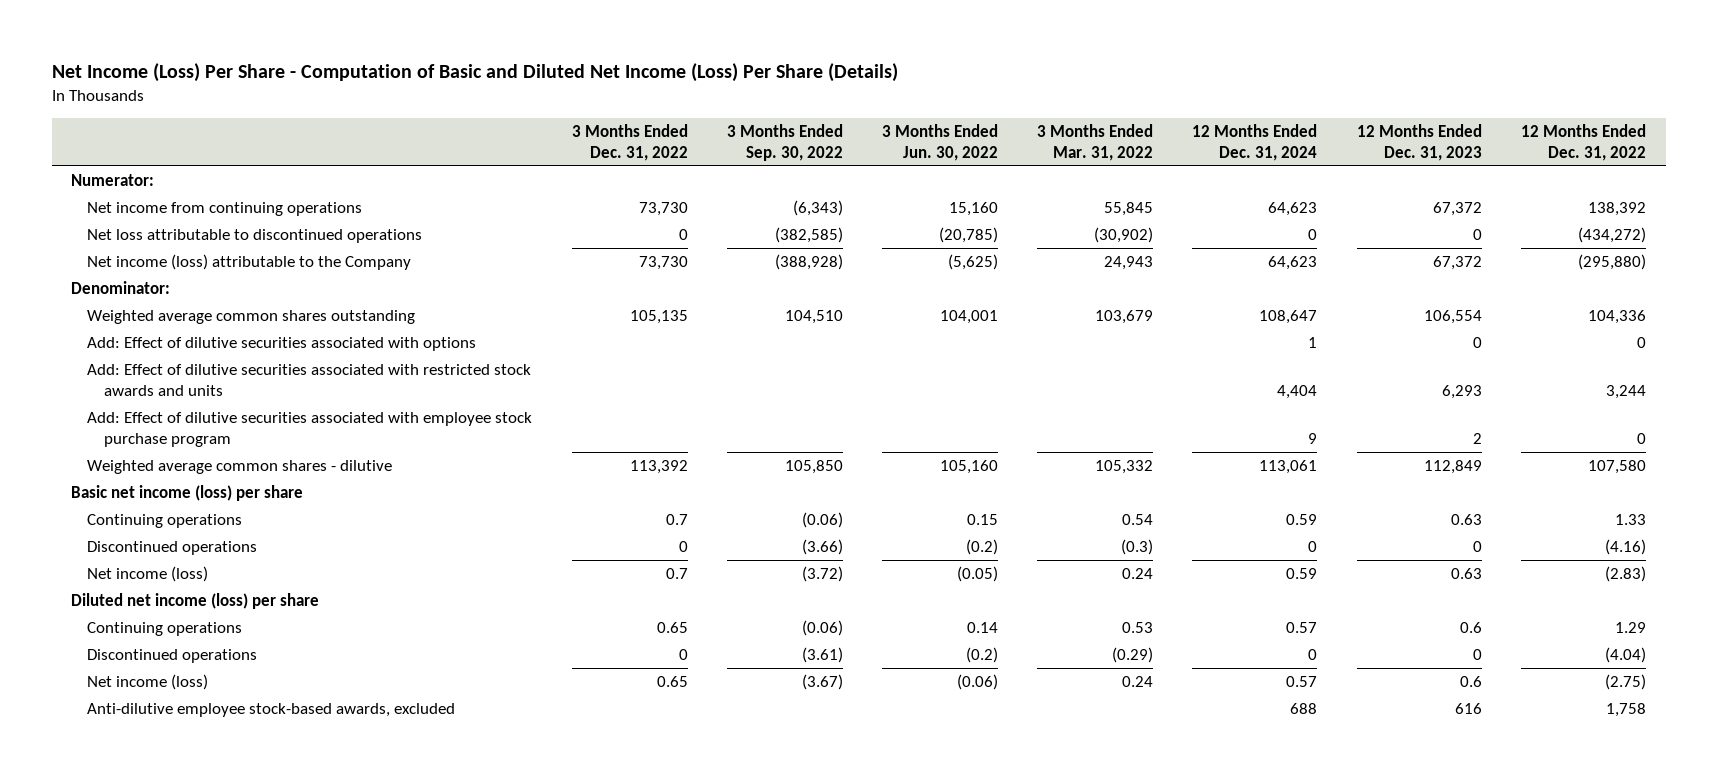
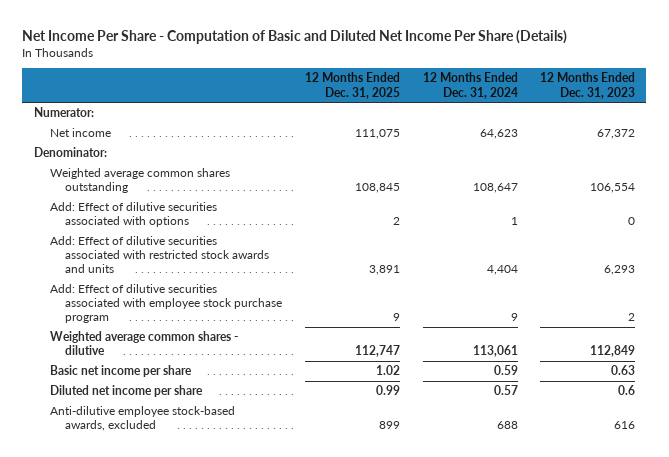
[51,62,898,82] Net Income (Loss) Per Share - Computation of Basic and Diluted Net Income (Loss) Per Share (Details) -> [22,29,568,44] Net Income Per Share - Computation of Basic and Diluted Net Income Per Share (Details)
[571,123,688,161] 3 Months Ended Dec. 31, 2022 -> none
[726,123,843,161] 3 Months Ended Sep. 30, 2022 -> none
[882,123,999,161] 3 Months Ended Jun. 30, 2022 -> none
[1037,123,1154,161] 3 Months Ended Mar. 31, 2022 -> none
[1520,123,1646,161] 12 Months Ended Dec. 31, 2022 -> none
none -> [305,72,401,99] 12 Months Ended Dec. 31, 2025
[87,201,363,216] Net income from continuing operations -> none
[87,228,423,243] Net loss attributable to discontinued operations -> none
[87,253,412,270] Net income (loss) attributable to the Company -> [49,128,111,138] Net income
[71,484,304,501] Basic net income (loss) per share -> none
[87,513,243,528] Continuing operations -> none
[87,540,258,555] Discontinued operations -> none
[71,592,320,609] Diluted net income (loss) per share -> none
[87,621,243,636] Continuing operations -> none
[87,648,258,663] Discontinued operations -> none
[87,565,209,582] Net income (loss) -> [49,365,192,378] Basic net income per share
[87,673,209,690] Net income (loss) -> [49,385,203,398] Diluted net income per share

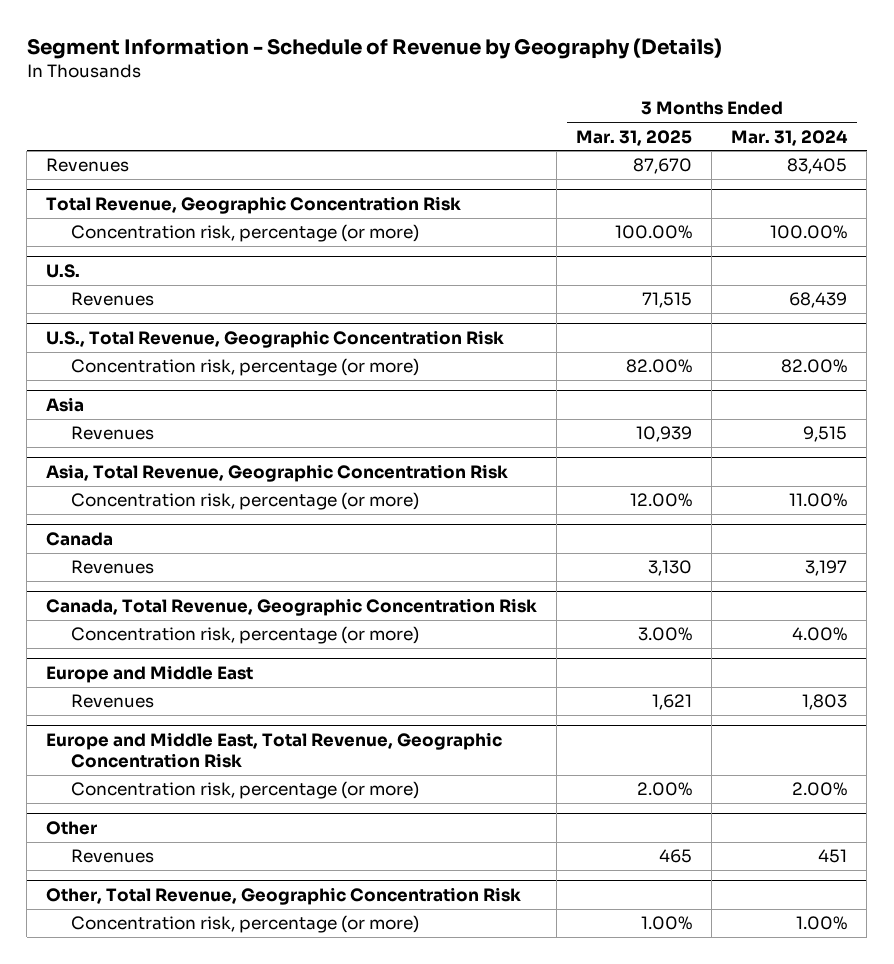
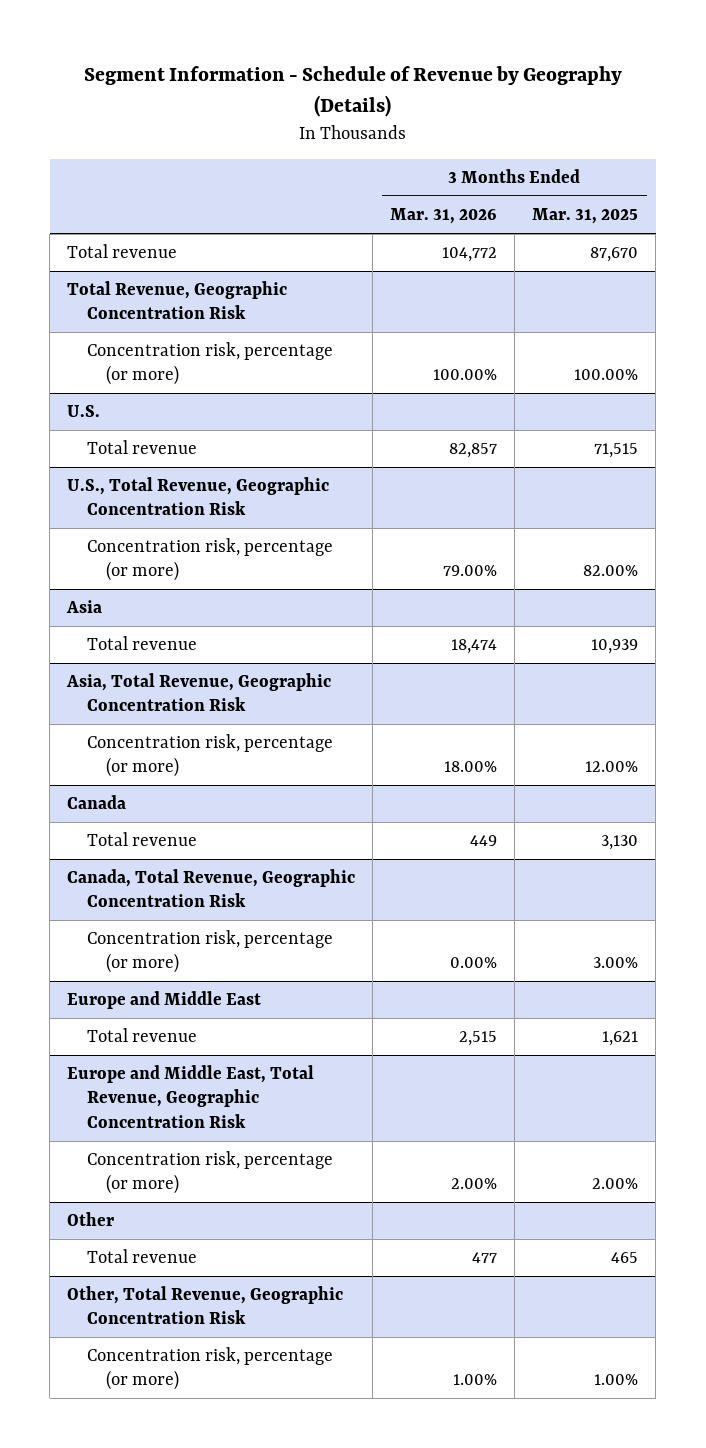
[731,129,849,146] Mar. 31, 2024 -> none
none -> [390,208,498,225] Mar. 31, 2026
[46,158,130,173] Revenues -> [67,244,178,259] Total revenue
[70,292,154,307] Revenues -> [86,440,197,455] Total revenue
[70,426,154,441] Revenues -> [86,636,197,651] Total revenue
[70,560,154,575] Revenues -> [86,832,197,847] Total revenue
[70,694,154,709] Revenues -> [86,1028,197,1043] Total revenue
[70,849,154,864] Revenues -> [86,1249,197,1264] Total revenue

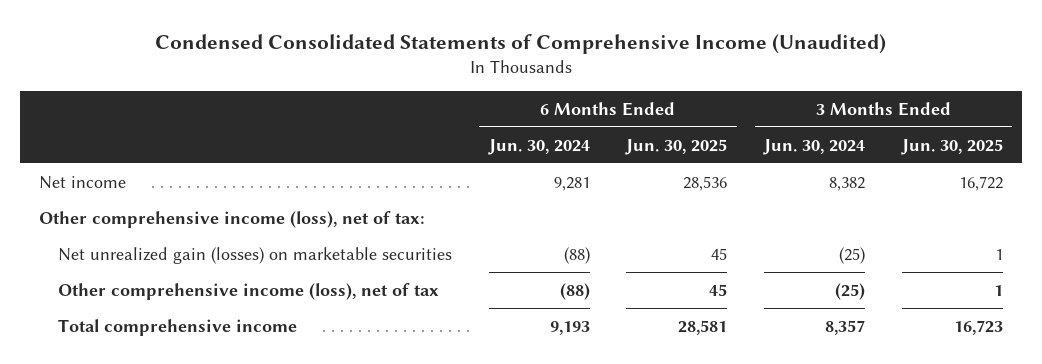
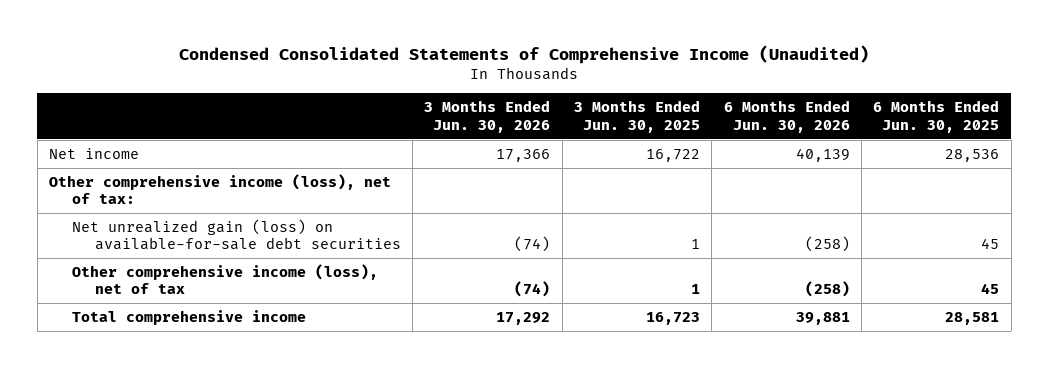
[487,138,590,155] Jun. 30, 2024 -> none
[763,138,866,155] Jun. 30, 2024 -> none
none -> [424,100,551,133] 3 Months Ended Jun. 30, 2026
none -> [723,100,850,133] 6 Months Ended Jun. 30, 2026
[57,246,452,264] Net unrealized gain (losses) on marketable securities -> [72,219,401,251] Net unrealized gain (loss) on available-for-sale debt securities

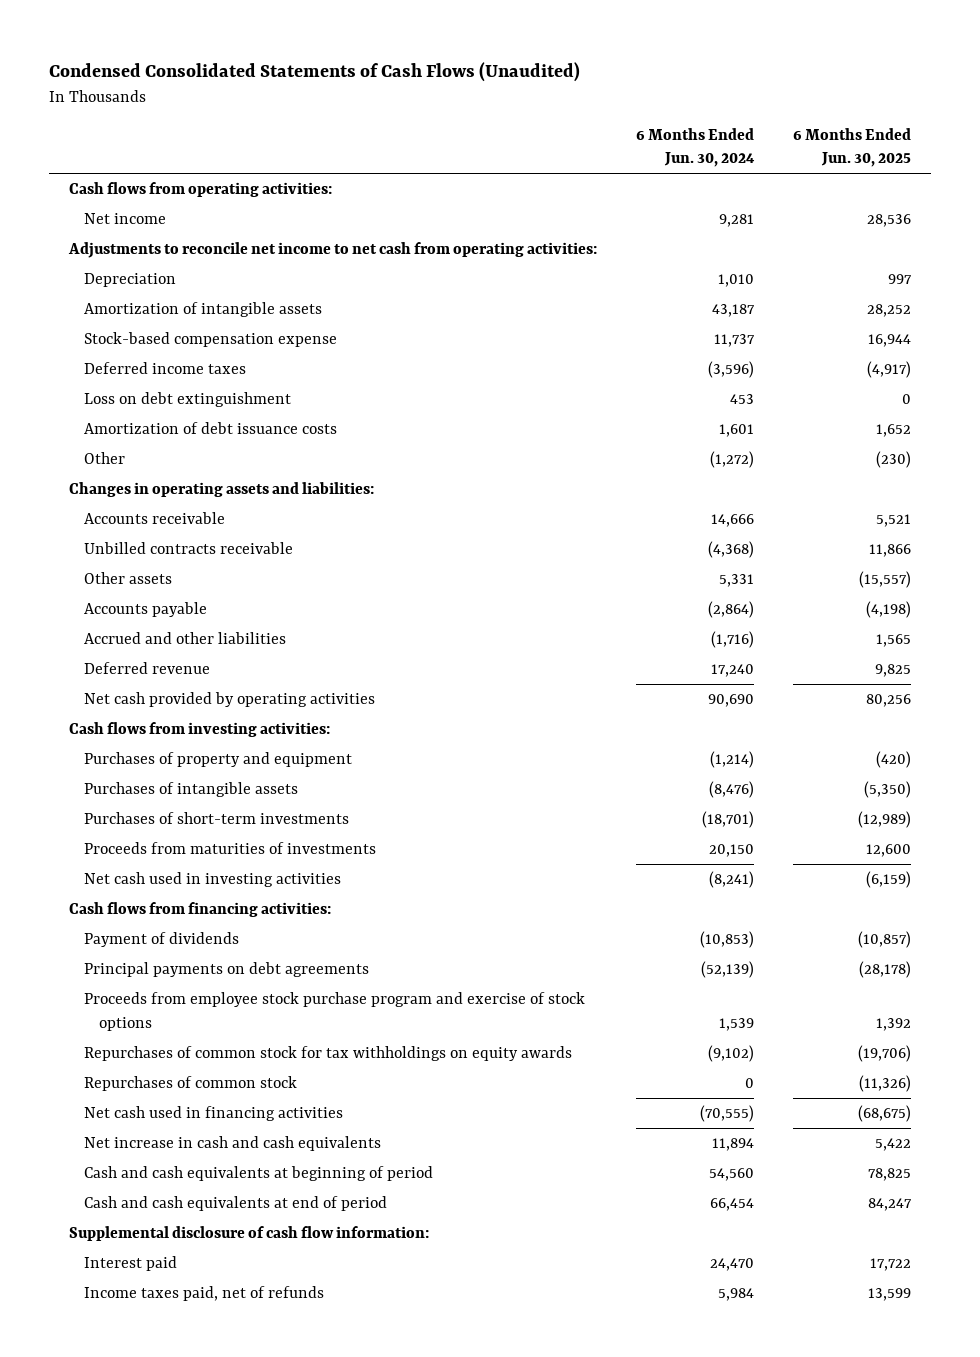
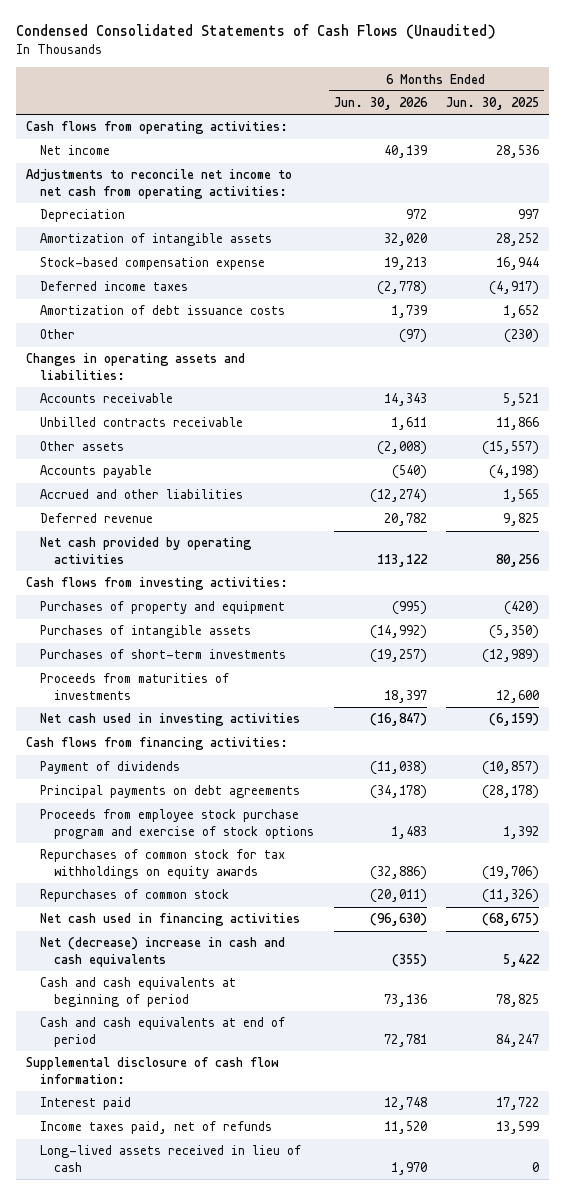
[635,128,755,168] 6 Months Ended Jun. 30, 2024 -> none
none -> [333,97,428,111] Jun. 30, 2026
[83,392,291,408] Loss on debt extinguishment -> none
[83,1136,381,1152] Net increase in cash and cash equivalents -> [40,937,286,968] Net (decrease) increase in cash and cash equivalents
none -> [40,1145,302,1173] Long-lived assets received in lieu of cash

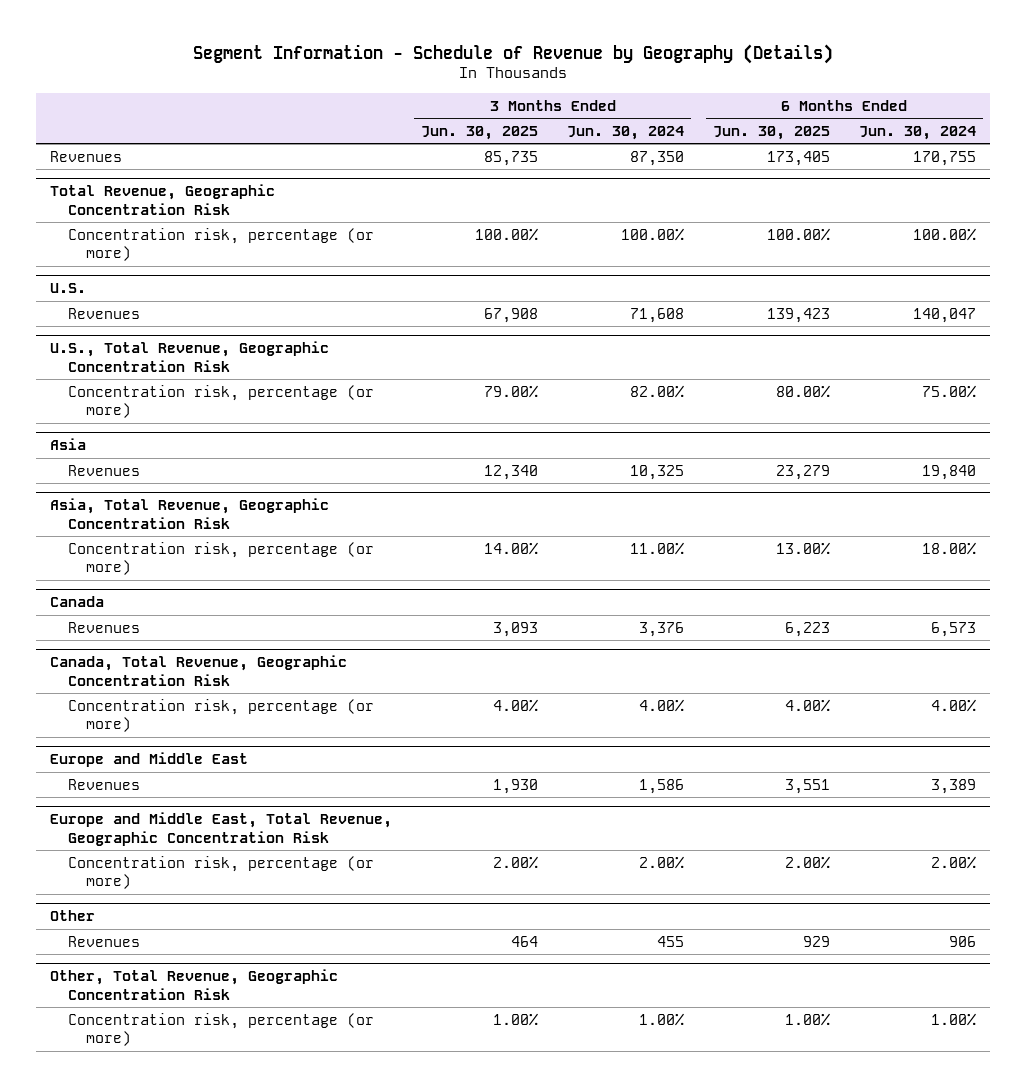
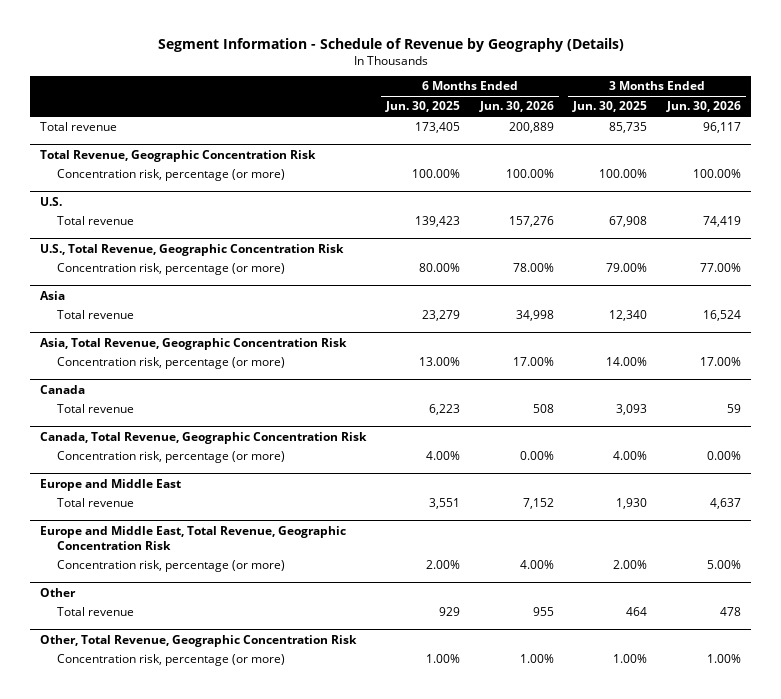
[566,125,684,140] Jun. 30, 2024 -> none
[858,125,976,140] Jun. 30, 2024 -> none
none -> [478,101,554,113] Jun. 30, 2026
none -> [666,101,742,113] Jun. 30, 2026
[50,150,123,162] Revenues -> [40,122,118,132] Total revenue
[68,307,141,319] Revenues -> [57,216,135,226] Total revenue
[68,464,141,476] Revenues -> [57,310,135,320] Total revenue
[68,621,141,633] Revenues -> [57,404,135,414] Total revenue
[68,778,141,790] Revenues -> [57,498,135,508] Total revenue
[68,935,141,947] Revenues -> [57,607,135,617] Total revenue

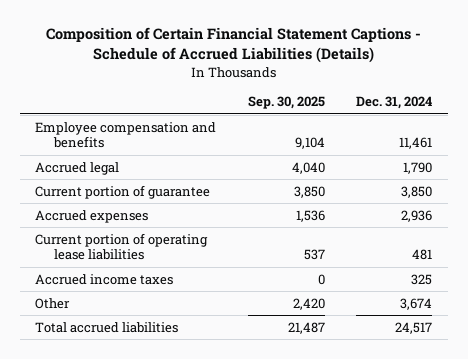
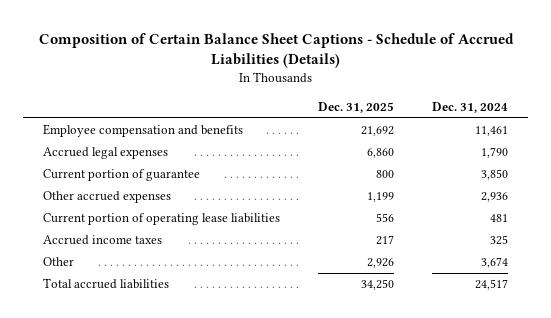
[45,27,421,64] Composition of Certain Financial Statement Captions - Schedule of Accrued Liabilities (Details) -> [38,32,514,69] Composition of Certain Balance Sheet Captions - Schedule of Accrued Liabilities (Details)
[247,96,325,110] Sep. 30, 2025 -> none
none -> [318,101,395,113] Dec. 31, 2025
[35,161,120,175] Accrued legal -> [42,147,168,160] Accrued legal expenses
[35,209,149,223] Accrued expenses -> [42,191,171,204] Other accrued expenses

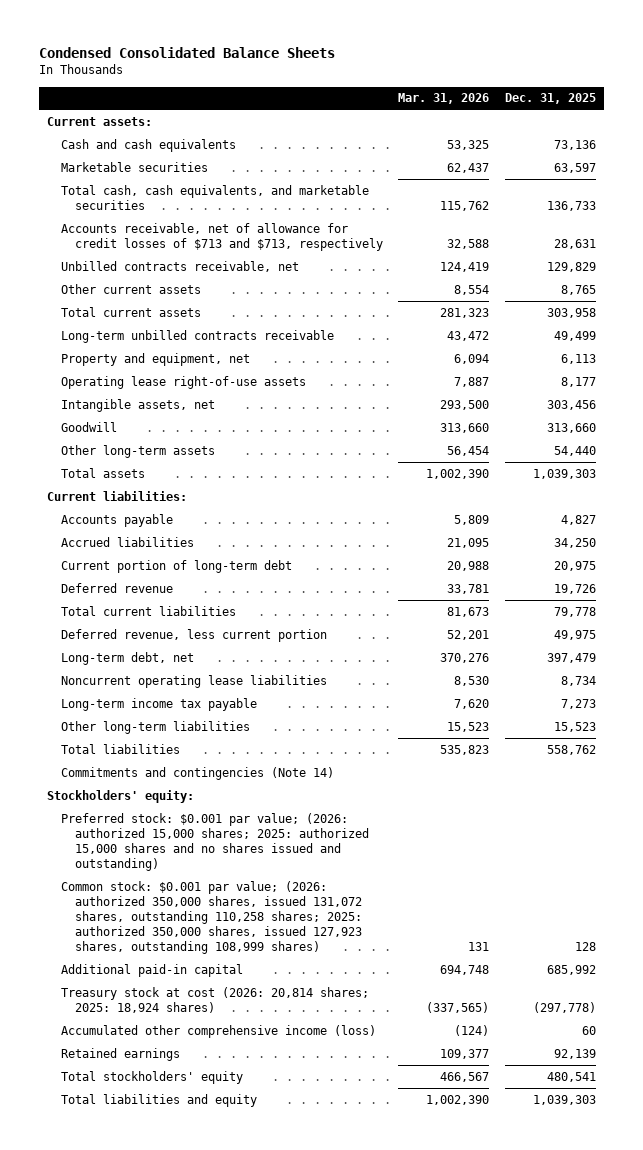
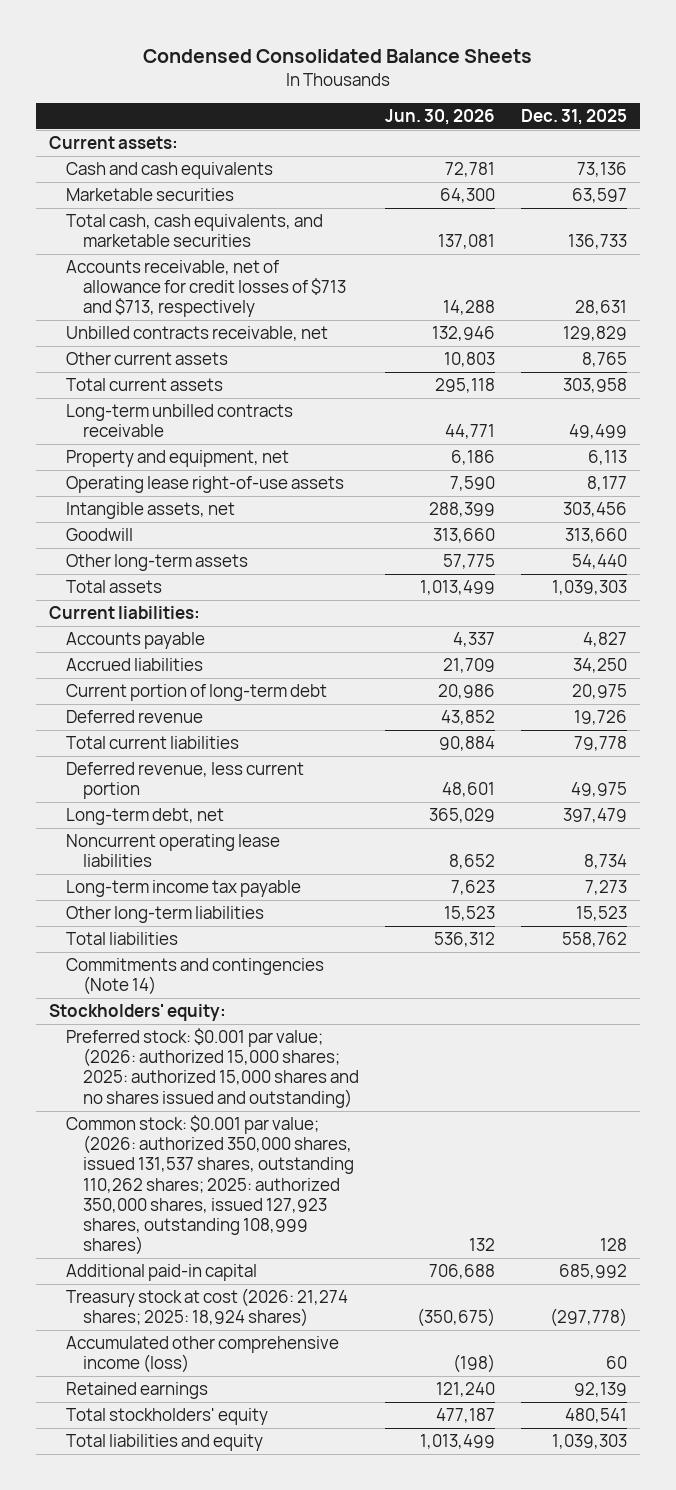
[398,93,490,105] Mar. 31, 2026 -> none
none -> [384,108,495,125] Jun. 30, 2026
[61,880,362,955] Common stock: $0.001 par value; (2026: authorized 350,000 shares, issued 131,072 shares, outstanding 110,258 shares; 2025: authorized 350,000 shares, issued 127,923 shares, outstanding 108,999 shares) -> [65,1115,354,1255] Common stock: $0.001 par value; (2026: authorized 350,000 shares, issued 131,537 shares, outstanding 110,262 shares; 2025: authorized 350,000 shares, issued 127,923 shares, outstanding 108,999 shares)
[61,986,370,1013] Treasury stock at cost (2026: 20,814 shares; 2025: 18,924 shares) -> [65,1288,348,1328] Treasury stock at cost (2026: 21,274 shares; 2025: 18,924 shares)

